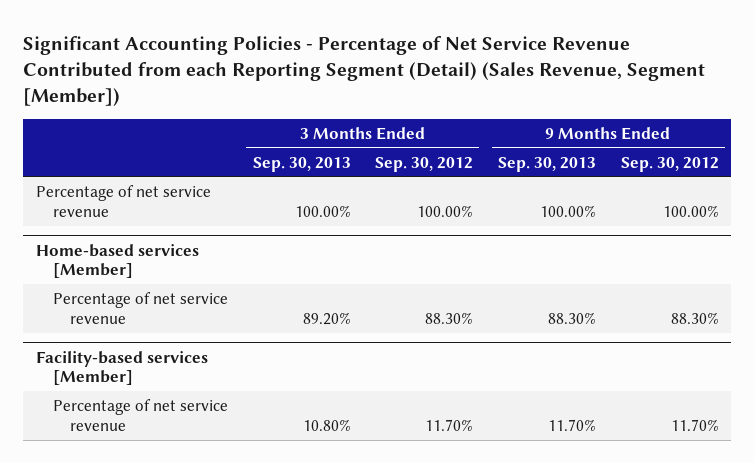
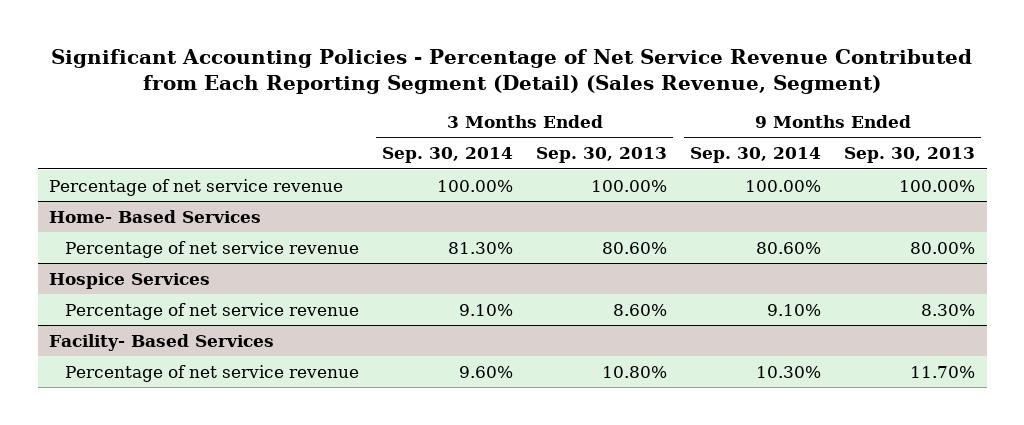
[23,35,706,106] Significant Accounting Policies - Percentage of Net Service Revenue Contributed from each Reporting Segment (Detail) (Sales Revenue, Segment [Member]) -> [51,48,973,94] Significant Accounting Policies - Percentage of Net Service Revenue Contributed from Each Reporting Segment (Detail) (Sales Revenue, Segment)
[375,156,474,172] Sep. 30, 2012 -> none
[620,156,719,172] Sep. 30, 2012 -> none
none -> [382,147,514,164] Sep. 30, 2014
none -> [690,147,822,164] Sep. 30, 2014
[35,243,199,279] Home-based services [Member] -> [49,209,262,223] Home- Based Services
[302,311,351,325] 89.20% -> [602,241,668,254] 80.60%
[547,311,596,324] 88.30% -> [910,241,976,254] 80.00%
none -> [49,272,211,289] Hospice Services
none -> [65,302,360,320] Percentage of net service revenue
[35,350,208,386] Facility-based services [Member] -> [49,333,275,351] Facility- Based Services

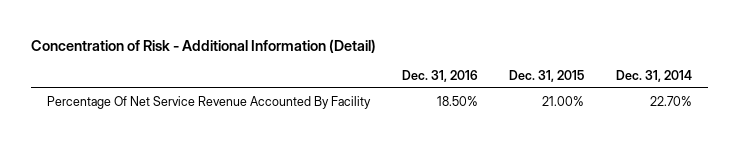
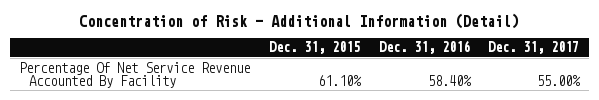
[616,70,693,83] Dec. 31, 2014 -> none
none -> [488,41,580,55] Dec. 31, 2017
[436,95,478,106] 18.50% -> [427,74,472,86] 58.40%
[542,95,585,106] 21.00% -> [318,74,363,86] 61.10%

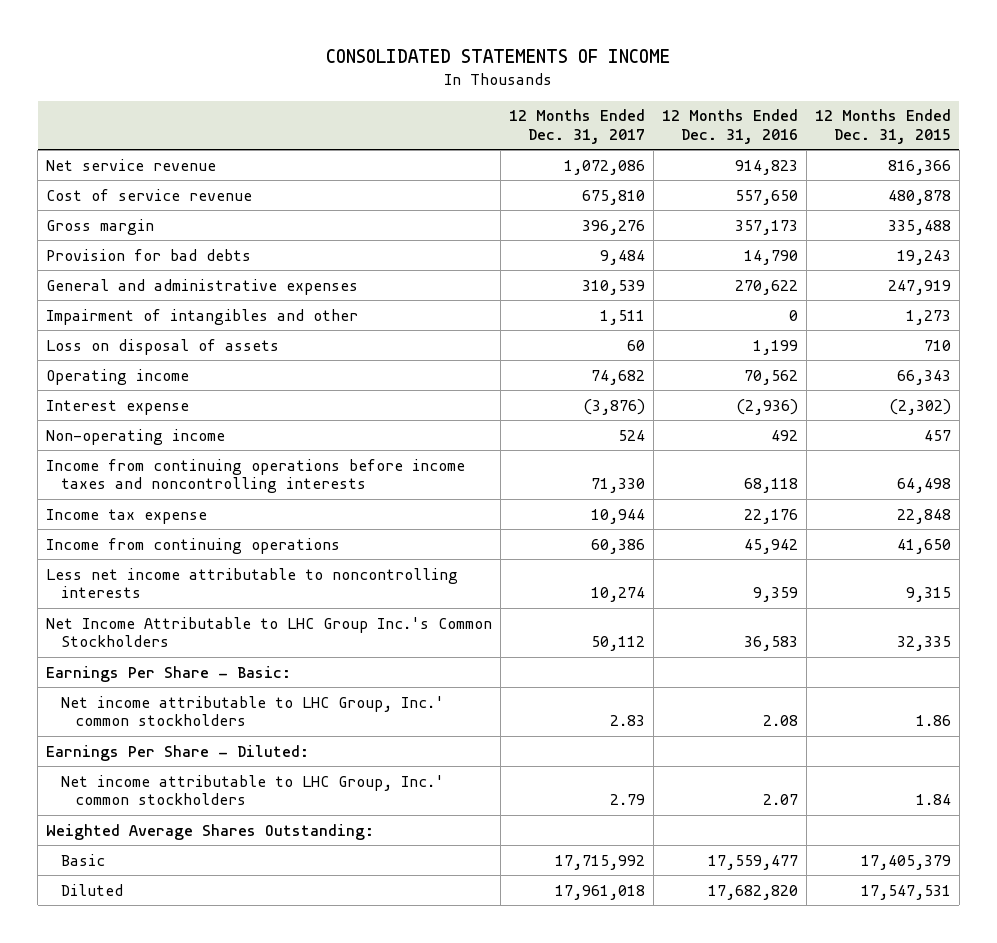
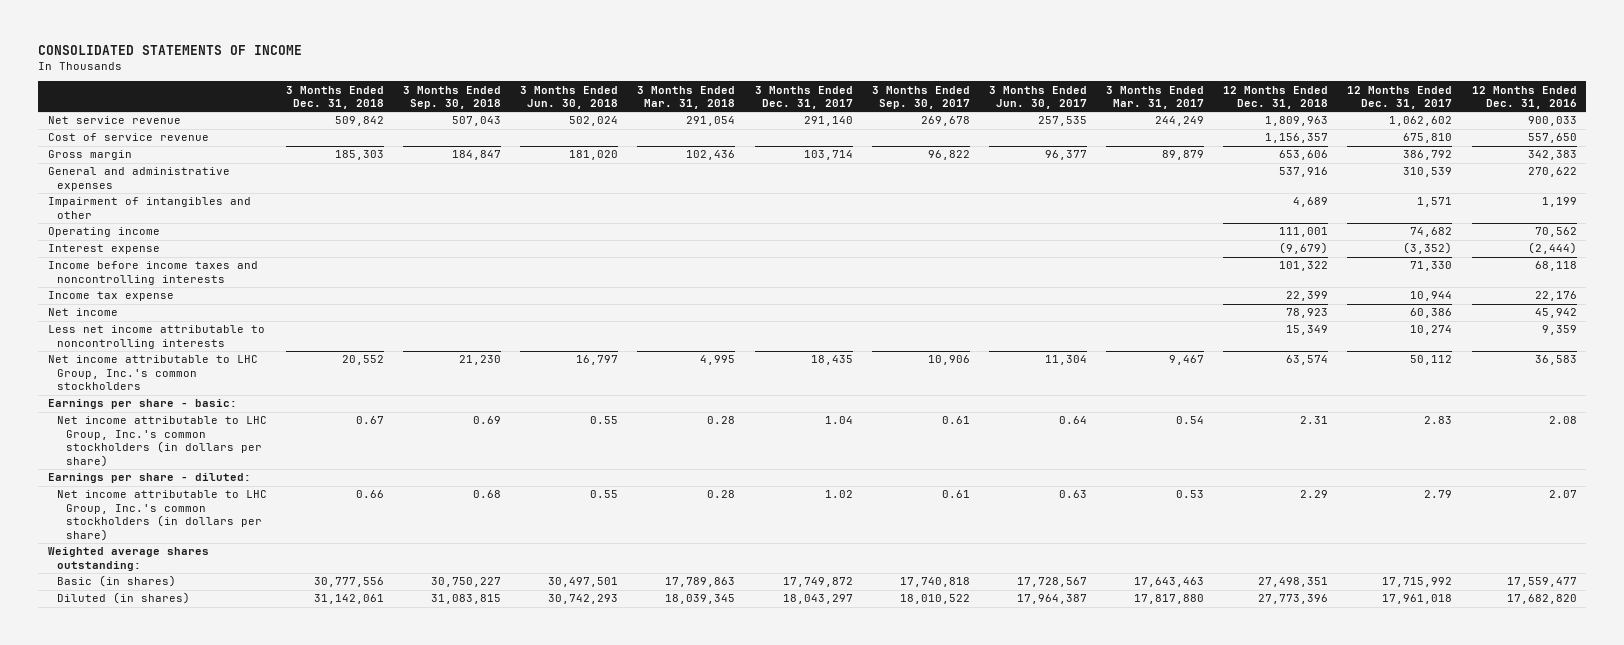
[814,109,951,144] 12 Months Ended Dec. 31, 2015 -> none
none -> [285,85,384,110] 3 Months Ended Dec. 31, 2018
none -> [403,85,502,110] 3 Months Ended Sep. 30, 2018
none -> [520,85,619,110] 3 Months Ended Jun. 30, 2018
none -> [637,85,736,110] 3 Months Ended Mar. 31, 2018
none -> [754,85,853,110] 3 Months Ended Dec. 31, 2017
none -> [871,85,970,110] 3 Months Ended Sep. 30, 2017
none -> [988,85,1087,110] 3 Months Ended Jun. 30, 2017
none -> [1106,85,1205,110] 3 Months Ended Mar. 31, 2017
none -> [1223,85,1329,110] 12 Months Ended Dec. 31, 2018
[564,159,646,175] 1,072,086 -> [1389,116,1453,127] 1,062,602
[734,159,798,175] 914,823 -> [1527,116,1577,127] 900,033
[46,248,252,261] Provision for bad debts -> none
[582,219,646,235] 396,276 -> [1403,150,1453,161] 386,792
[734,219,798,235] 357,173 -> [1527,150,1577,161] 342,383
[46,338,280,355] Loss on disposal of assets -> none
[600,309,646,325] 1,511 -> [1417,197,1453,208] 1,571
[788,309,798,321] 0 -> [1541,197,1577,208] 1,199
[46,428,226,445] Non-operating income -> none
[583,398,646,415] (3,876) -> [1403,242,1453,255] (3,352)
[735,398,798,415] (2,936) -> [1527,242,1577,255] (2,444)
[46,458,466,494] Income from continuing operations before income taxes and noncontrolling interests -> [47,261,258,285] Income before income taxes and noncontrolling interests
[46,537,341,554] Income from continuing operations -> [47,308,118,317] Net income
[46,616,493,648] Net Income Attributable to LHC Group Inc.'s Common Stockholders -> [47,355,258,391] Net income attributable to LHC Group, Inc.'s common stockholders
[46,665,292,682] Earnings Per Share - Basic: -> [47,399,237,410] Earnings per share - basic:
[60,695,444,727] Net income attributable to LHC Group, Inc.' common stockholders -> [56,416,267,467] Net income attributable to LHC Group, Inc.'s common stockholders (in dollars per share)
[46,744,310,761] Earnings Per Share - Diluted: -> [47,473,251,484] Earnings per share - diluted:
[60,774,444,806] Net income attributable to LHC Group, Inc.' common stockholders -> [56,490,267,541] Net income attributable to LHC Group, Inc.'s common stockholders (in dollars per share)
[46,823,375,840] Weighted Average Shares Outstanding: -> [47,547,209,571] Weighted average shares outstanding:
[60,853,105,866] Basic -> [56,575,176,588] Basic (in shares)
[60,883,123,896] Diluted -> [56,592,190,605] Diluted (in shares)

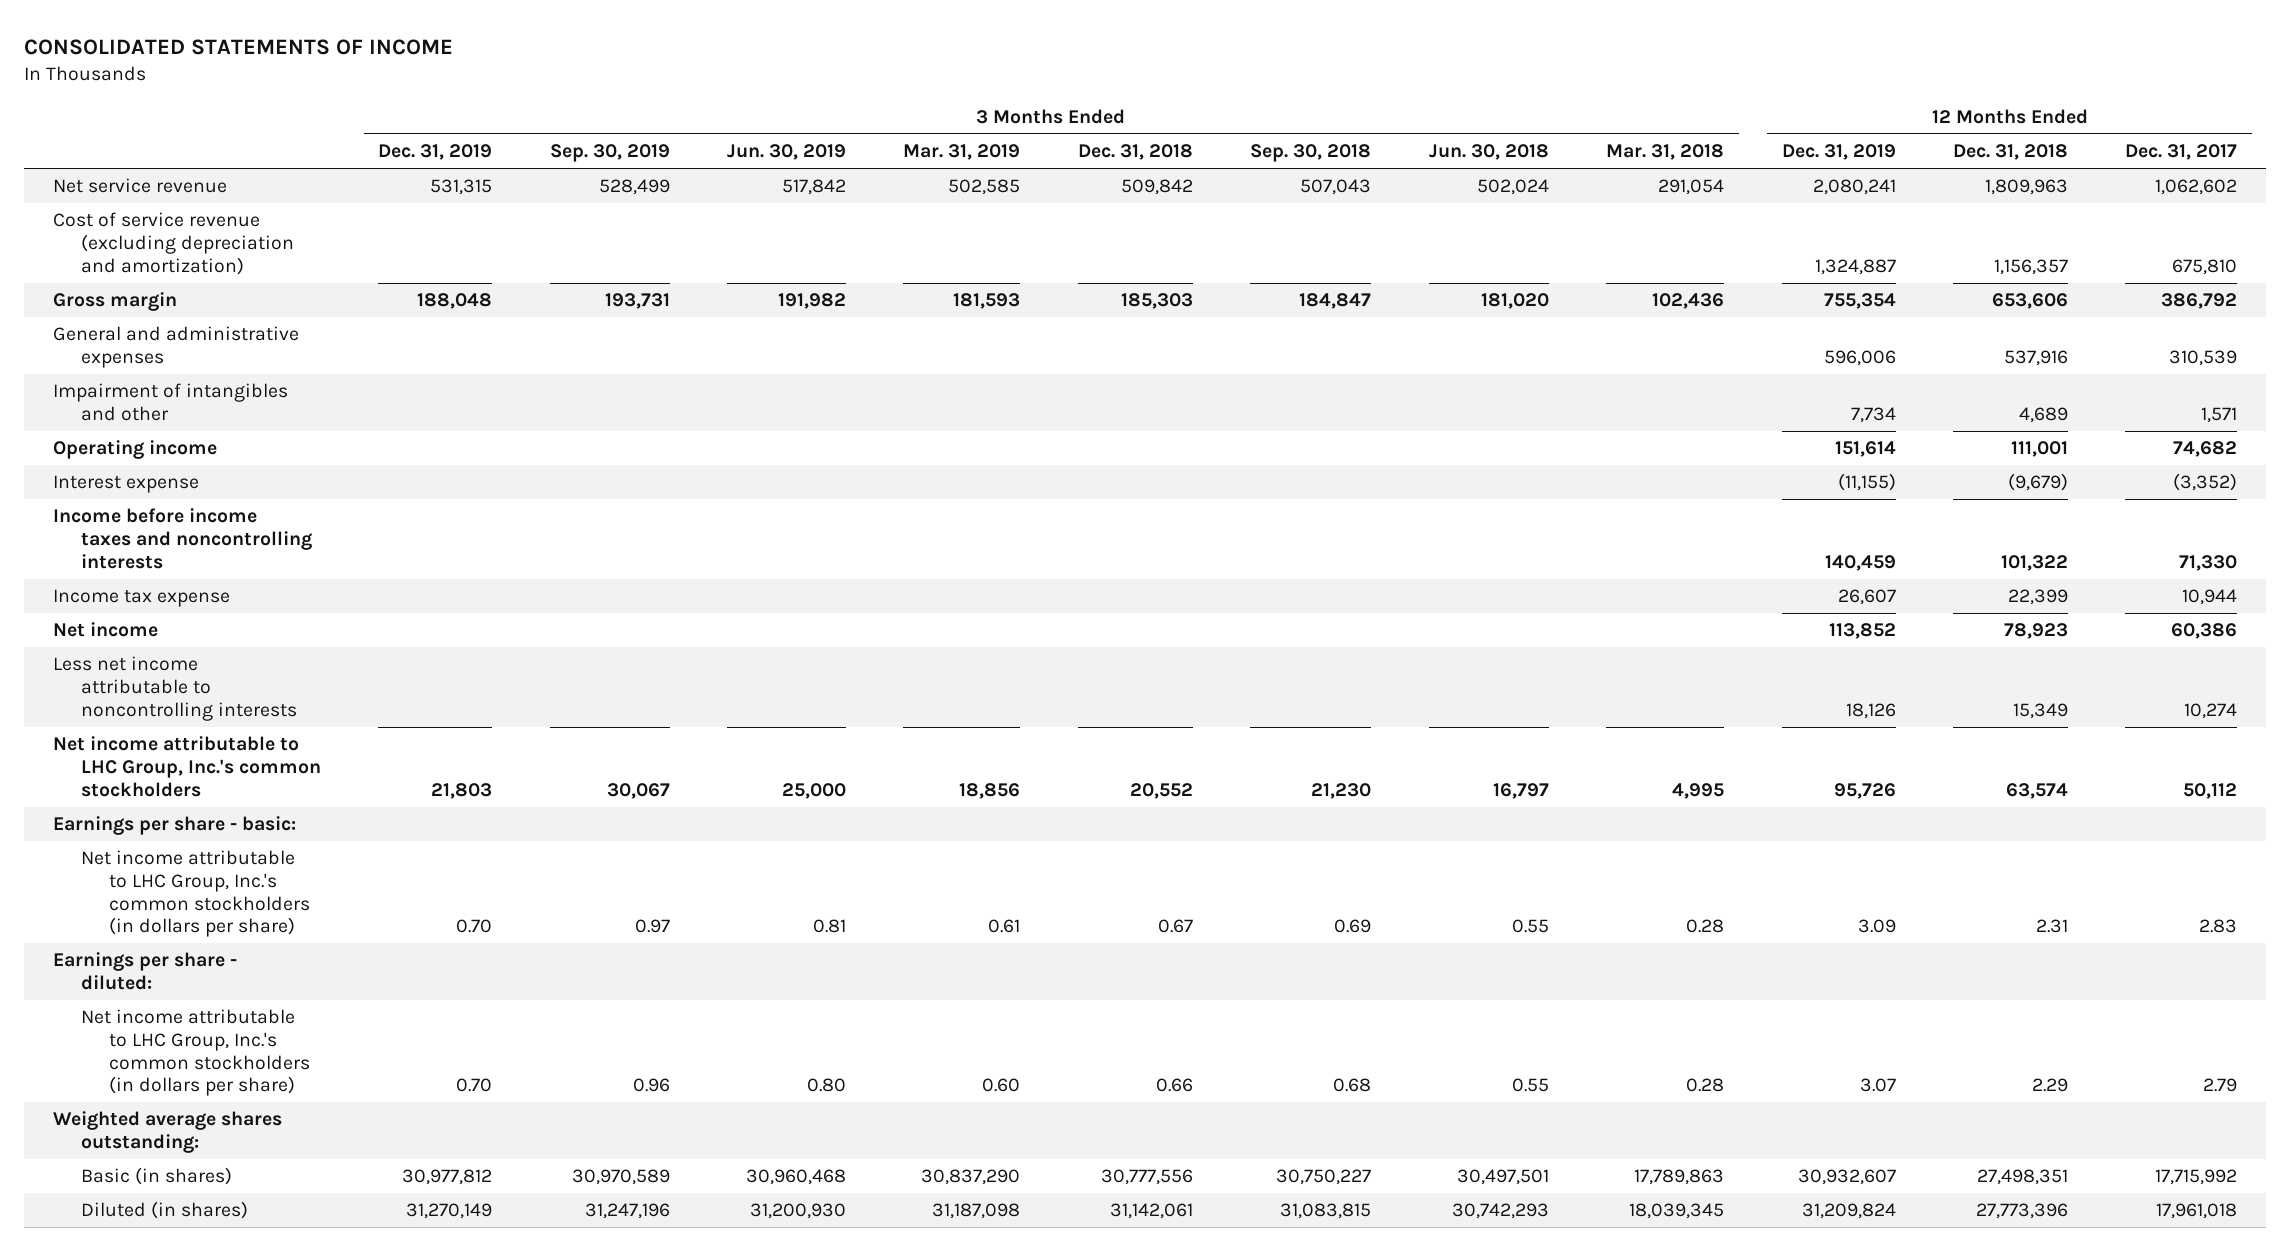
[754,85,853,110] 3 Months Ended Dec. 31, 2017 -> none
[871,85,970,110] 3 Months Ended Sep. 30, 2017 -> none
[988,85,1087,110] 3 Months Ended Jun. 30, 2017 -> none
[1106,85,1205,110] 3 Months Ended Mar. 31, 2017 -> none
[1471,85,1577,110] 12 Months Ended Dec. 31, 2016 -> none
none -> [378,144,493,161] Dec. 31, 2019
none -> [549,144,670,163] Sep. 30, 2019
none -> [727,144,847,161] Jun. 30, 2019
none -> [903,144,1021,161] Mar. 31, 2019
none -> [1781,144,1896,161] Dec. 31, 2019
[47,133,209,142] Cost of service revenue -> [52,212,294,275] Cost of service revenue (excluding depreciation and amortization)

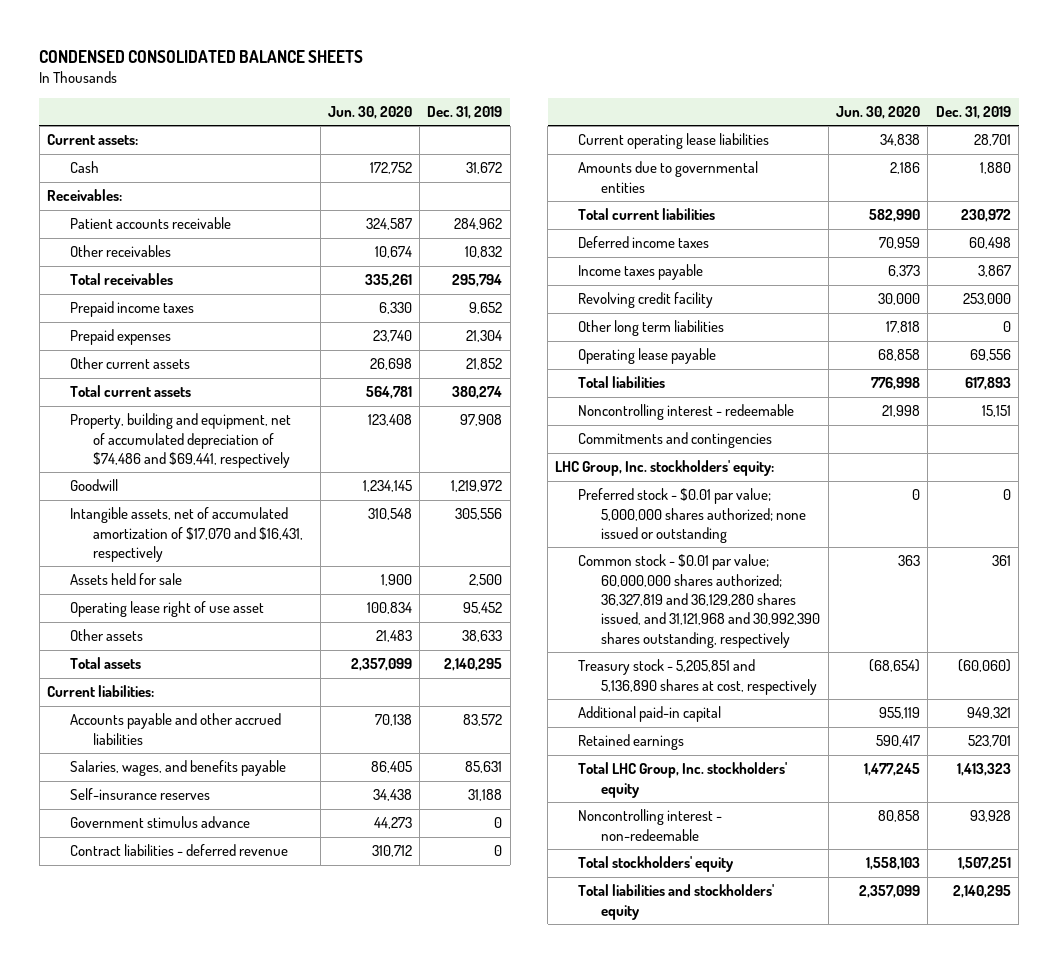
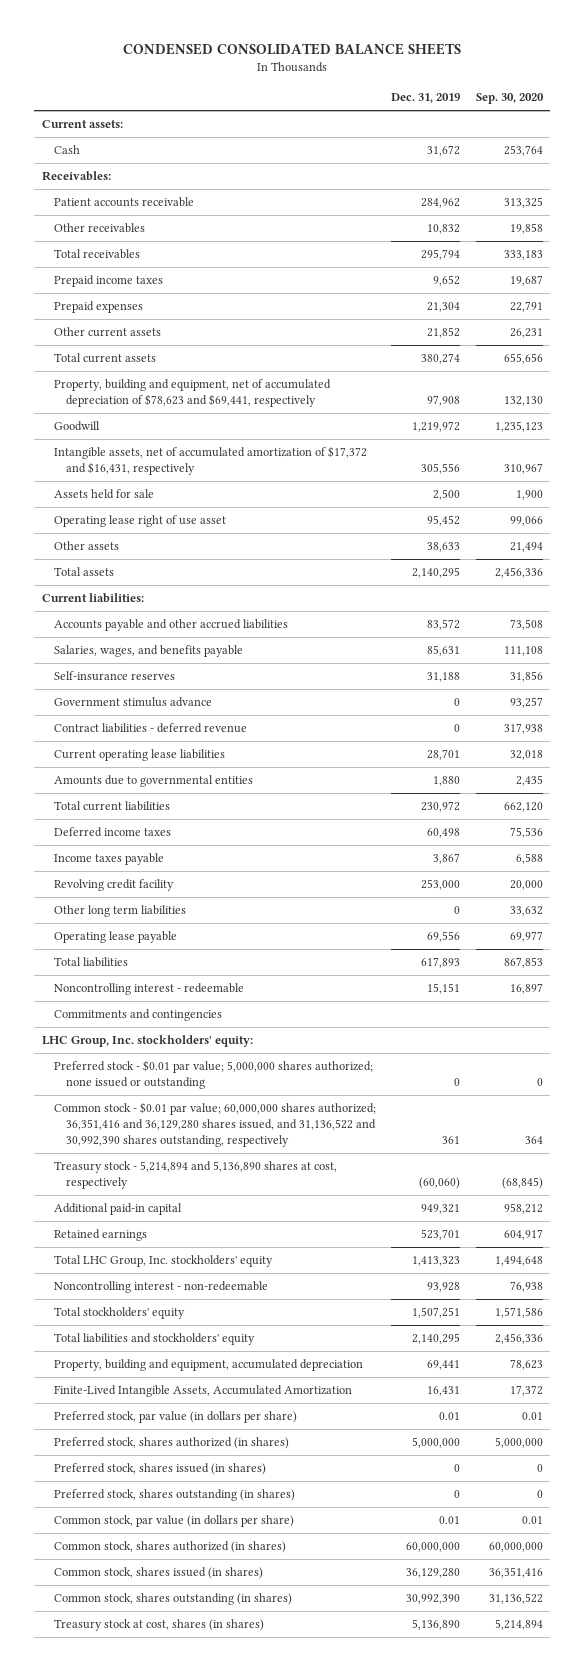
[327,105,412,119] Jun. 30, 2020 -> none
none -> [475,93,544,105] Sep. 30, 2020
[70,413,292,468] Property, building and equipment, net of accumulated depreciation of $74,486 and $69,441, respectively -> [53,379,331,408] Property, building and equipment, net of accumulated depreciation of $78,623 and $69,441, respectively
[70,507,304,562] Intangible assets, net of accumulated amortization of $17,070 and $16,431, respectively -> [53,446,367,476] Intangible assets, net of accumulated amortization of $17,372 and $16,431, respectively
[578,554,821,648] Common stock - $0.01 par value; 60,000,000 shares authorized; 36,327,819 and 36,129,280 shares issued, and 31,121,968 and 30,992,390 shares outstanding, respectively -> [53,1102,376,1148] Common stock - $0.01 par value; 60,000,000 shares authorized; 36,351,416 and 36,129,280 shares issued, and 31,136,522 and 30,992,390 shares outstanding, respectively
[578,659,818,695] Treasury stock - 5,205,851 and 5,136,890 shares at cost, respectively -> [53,1161,337,1190] Treasury stock - 5,214,894 and 5,136,890 shares at cost, respectively
none -> [53,1359,363,1372] Property, building and equipment, accumulated depreciation
none -> [53,1385,352,1398] Finite-Lived Intangible Assets, Accumulated Amortization
none -> [53,1411,297,1424] Preferred stock, par value (in dollars per share)
none -> [53,1437,289,1450] Preferred stock, shares authorized (in shares)
none -> [53,1463,266,1476] Preferred stock, shares issued (in shares)
none -> [53,1489,295,1502] Preferred stock, shares outstanding (in shares)
none -> [53,1515,294,1528] Common stock, par value (in dollars per share)
none -> [53,1541,286,1554] Common stock, shares authorized (in shares)
none -> [53,1567,263,1580] Common stock, shares issued (in shares)
none -> [53,1593,292,1606] Common stock, shares outstanding (in shares)
none -> [53,1619,264,1632] Treasury stock at cost, shares (in shares)

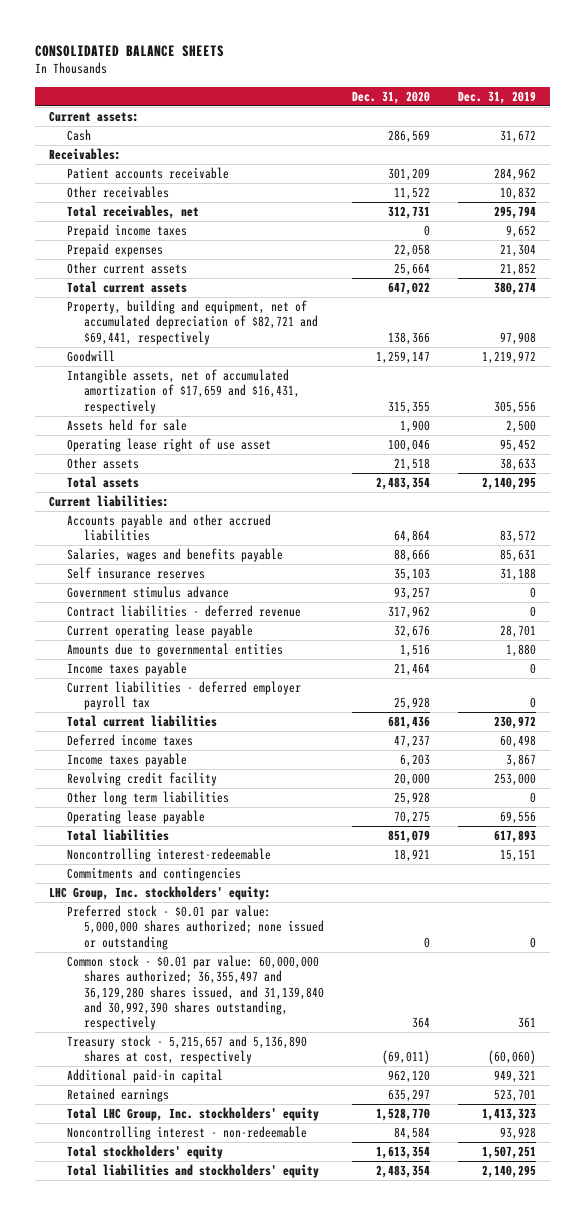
[123,43,462,56] CONDENSED CONSOLIDATED BALANCE SHEETS -> [35,44,225,57] CONSOLIDATED BALANCE SHEETS
[475,93,544,105] Sep. 30, 2020 -> none
none -> [352,90,431,104] Dec. 31, 2020
[53,249,140,260] Total receivables -> [66,205,199,220] Total receivables, net
[53,379,331,408] Property, building and equipment, net of accumulated depreciation of $78,623 and $69,441, respectively -> [66,300,319,345] Property, building and equipment, net of accumulated depreciation of $82,721 and $69,441, respectively
[53,446,367,476] Intangible assets, net of accumulated amortization of $17,372 and $16,431, respectively -> [66,369,301,414] Intangible assets, net of accumulated amortization of $17,659 and $16,431, respectively
[53,645,243,658] Salaries, wages, and benefits payable -> [66,548,283,563] Salaries, wages and benefits payable
[53,671,175,682] Self-insurance reserves -> [66,567,205,580] Self insurance reserves
[53,749,225,762] Current operating lease liabilities -> [66,624,253,639] Current operating lease payable
none -> [66,662,187,677] Income taxes payable
none -> [66,681,301,711] Current liabilities - deferred employer payroll tax
[53,983,244,996] Noncontrolling interest - redeemable -> [66,848,271,863] Noncontrolling interest-redeemable
[53,1060,373,1090] Preferred stock - $0.01 par value; 5,000,000 shares authorized; none issued or outstanding -> [66,905,325,950] Preferred stock - $0.01 par value: 5,000,000 shares authorized; none issued or outstanding
[53,1102,376,1148] Common stock - $0.01 par value; 60,000,000 shares authorized; 36,351,416 and 36,129,280 shares issued, and 31,136,522 and 30,992,390 shares outstanding, respectively -> [66,955,325,1031] Common stock - $0.01 par value: 60,000,000 shares authorized; 36,355,497 and 36,129,280 shares issued, and 31,139,840 and 30,992,390 shares outstanding, respectively
[53,1161,337,1190] Treasury stock - 5,214,894 and 5,136,890 shares at cost, respectively -> [66,1035,307,1065] Treasury stock - 5,215,657 and 5,136,890 shares at cost, respectively
[53,1359,363,1372] Property, building and equipment, accumulated depreciation -> none
[53,1385,352,1398] Finite-Lived Intangible Assets, Accumulated Amortization -> none
[53,1411,297,1424] Preferred stock, par value (in dollars per share) -> none
[53,1437,289,1450] Preferred stock, shares authorized (in shares) -> none
[53,1463,266,1476] Preferred stock, shares issued (in shares) -> none
[53,1489,295,1502] Preferred stock, shares outstanding (in shares) -> none
[53,1515,294,1528] Common stock, par value (in dollars per share) -> none
[53,1541,286,1554] Common stock, shares authorized (in shares) -> none
[53,1567,263,1580] Common stock, shares issued (in shares) -> none
[53,1593,292,1606] Common stock, shares outstanding (in shares) -> none
[53,1619,264,1632] Treasury stock at cost, shares (in shares) -> none

